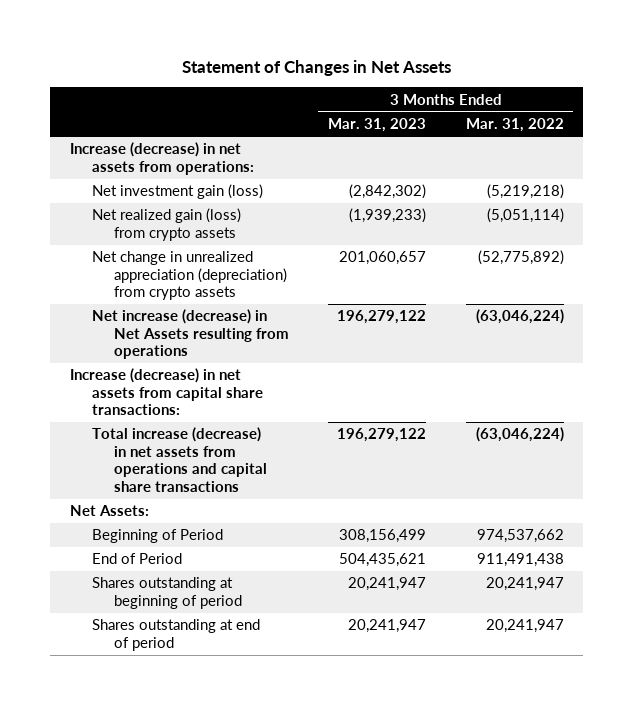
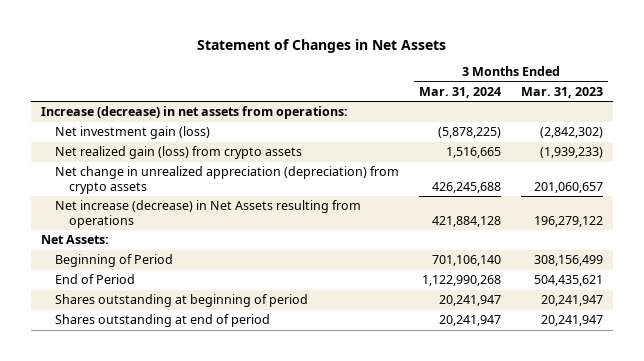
[465,118,564,133] Mar. 31, 2022 -> none
none -> [418,87,501,99] Mar. 31, 2024
[69,368,263,416] Increase (decrease) in net assets from capital share transactions: -> none
[91,427,267,492] Total increase (decrease) in net assets from operations and capital share transactions -> none

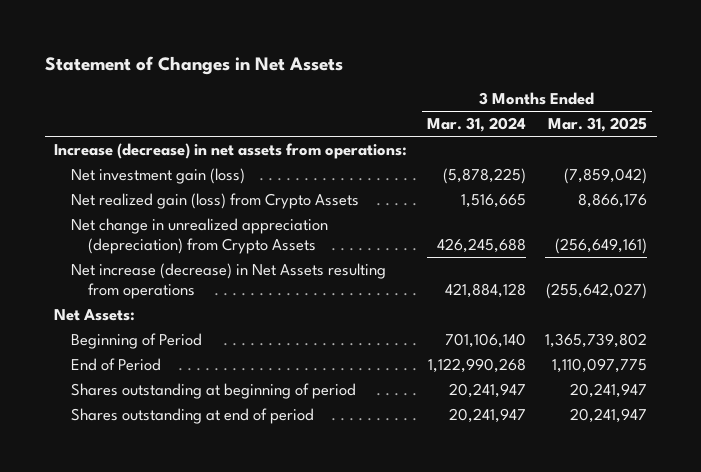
[520,87,603,99] Mar. 31, 2023 -> none
none -> [547,117,647,133] Mar. 31, 2025
[54,146,302,160] Net realized gain (loss) from crypto assets -> [71,192,360,209] Net realized gain (loss) from Crypto Assets
[54,166,399,194] Net change in unrealized appreciation (depreciation) from crypto assets -> [71,217,329,254] Net change in unrealized appreciation (depreciation) from Crypto Assets

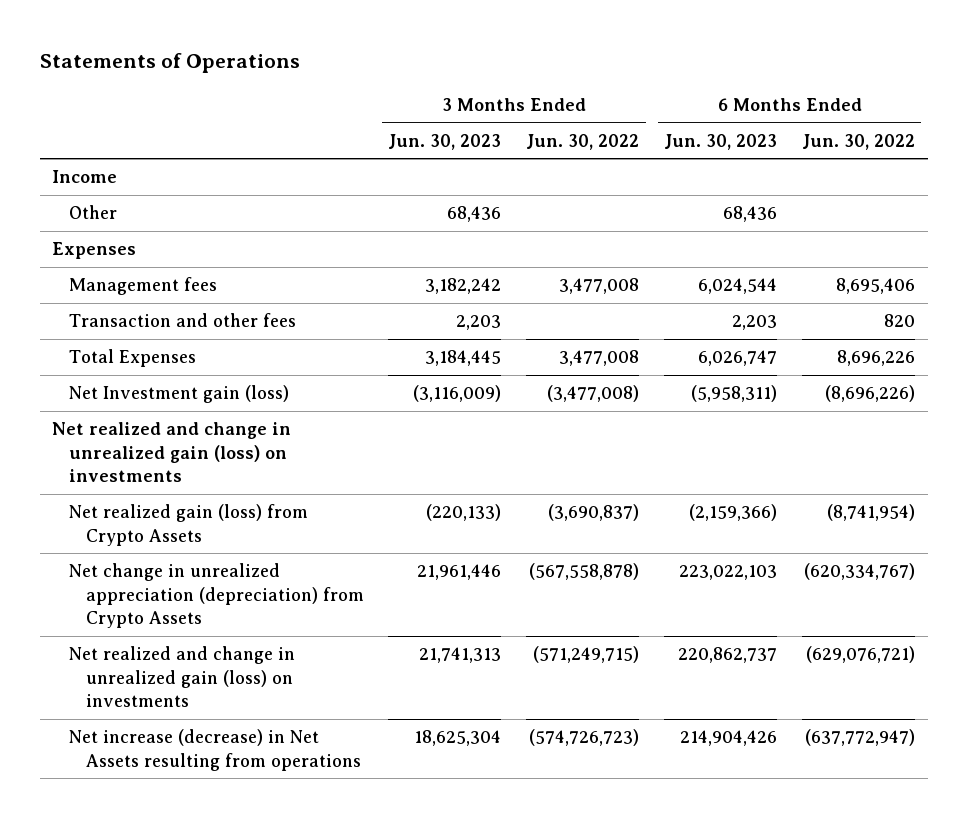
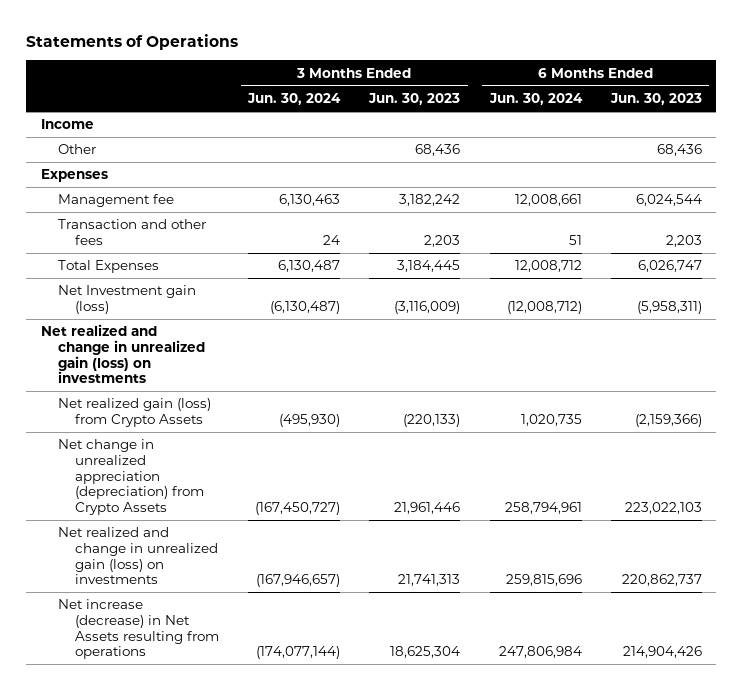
[526,133,640,150] Jun. 30, 2022 -> none
[802,133,916,150] Jun. 30, 2022 -> none
none -> [247,93,342,106] Jun. 30, 2024
none -> [488,93,583,106] Jun. 30, 2024
[69,277,218,296] Management fees -> [58,194,175,208] Management fee

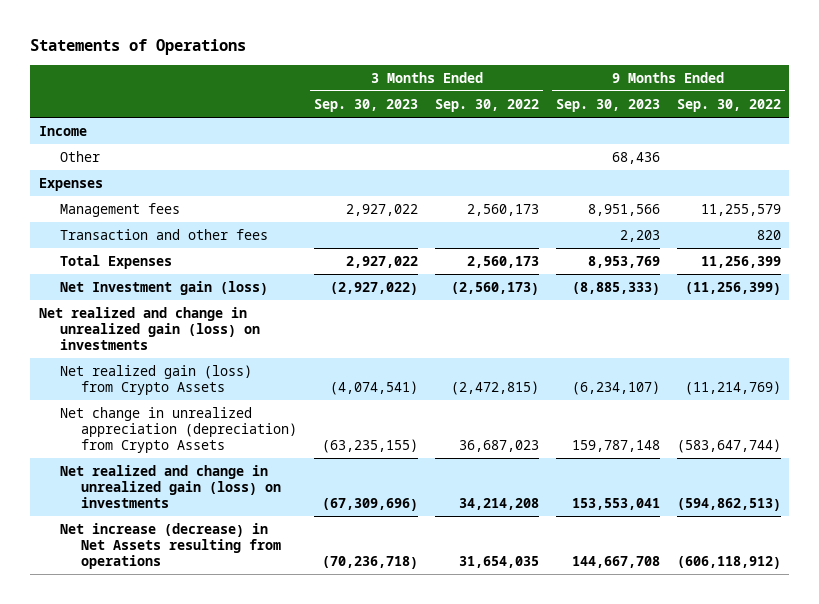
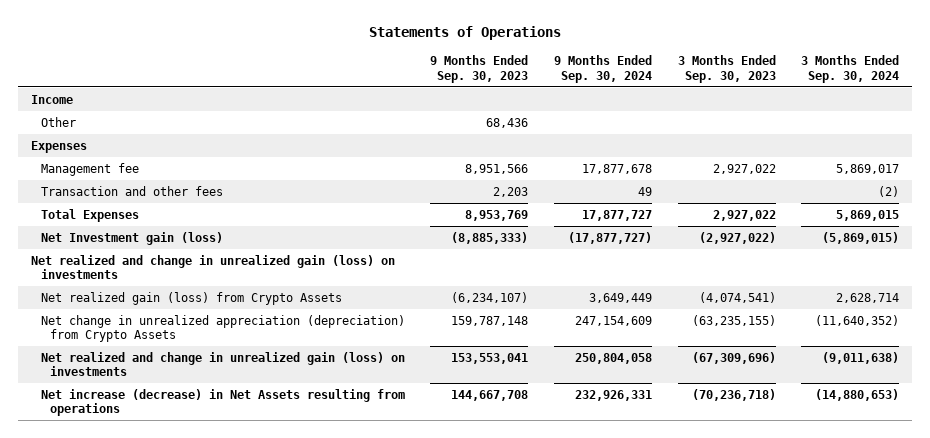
[435,98,540,112] Sep. 30, 2022 -> none
[676,98,781,112] Sep. 30, 2022 -> none
none -> [553,55,652,83] 9 Months Ended Sep. 30, 2024
none -> [801,55,900,83] 3 Months Ended Sep. 30, 2024
[59,202,180,217] Management fees -> [40,162,139,176] Management fee

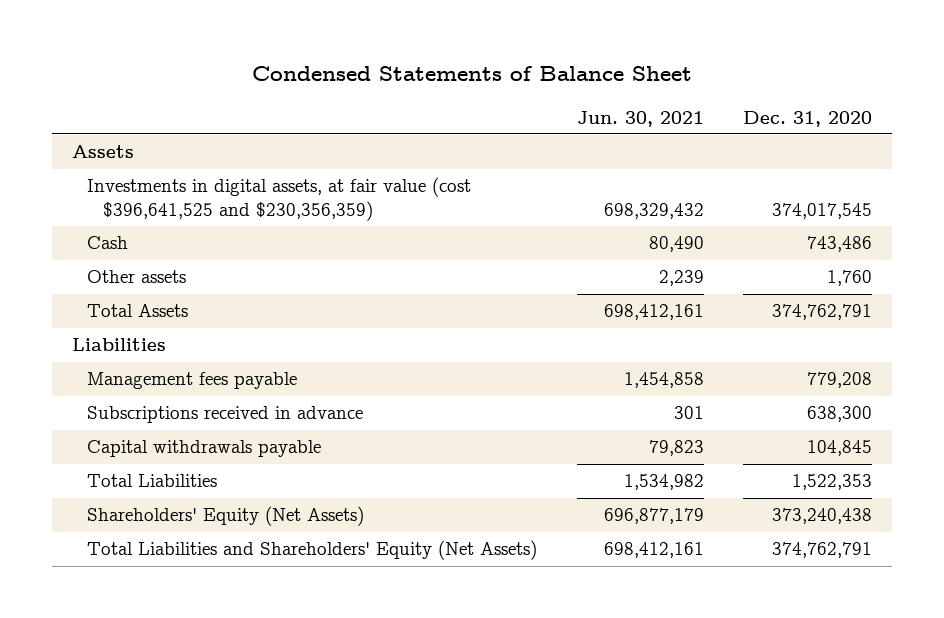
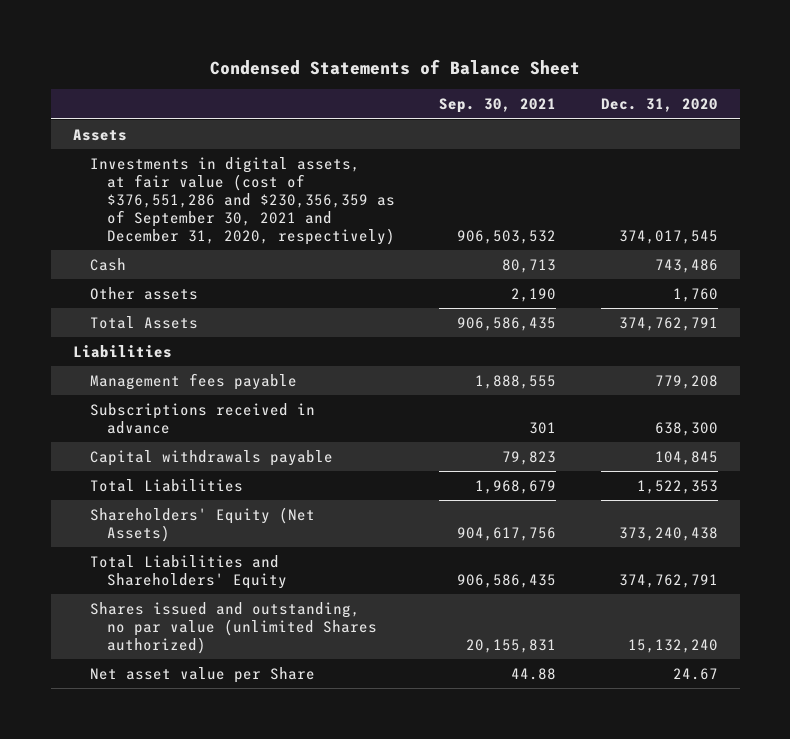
[576,110,704,127] Jun. 30, 2021 -> none
none -> [439,98,557,114] Sep. 30, 2021
[87,177,472,221] Investments in digital assets, at fair value (cost $396,641,525 and $230,356,359) -> [89,156,395,246] Investments in digital assets, at fair value (cost of $376,551,286 and $230,356,359 as of September 30, 2021 and December 31, 2020, respectively)
[87,540,538,561] Total Liabilities and Shareholders' Equity (Net Assets) -> [89,554,287,589] Total Liabilities and Shareholders' Equity
none -> [89,601,377,654] Shares issued and outstanding, no par value (unlimited Shares authorized)
none -> [89,666,315,683] Net asset value per Share

